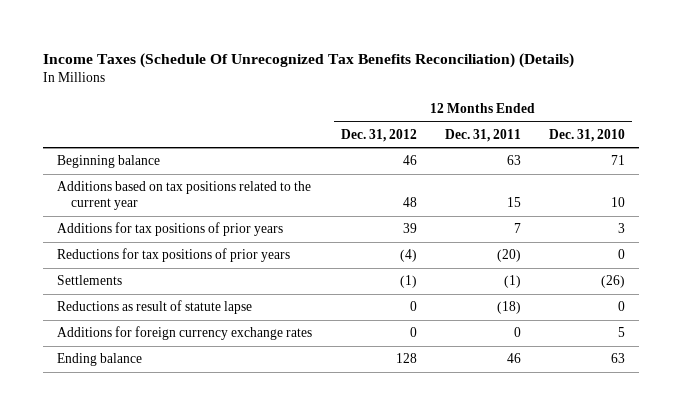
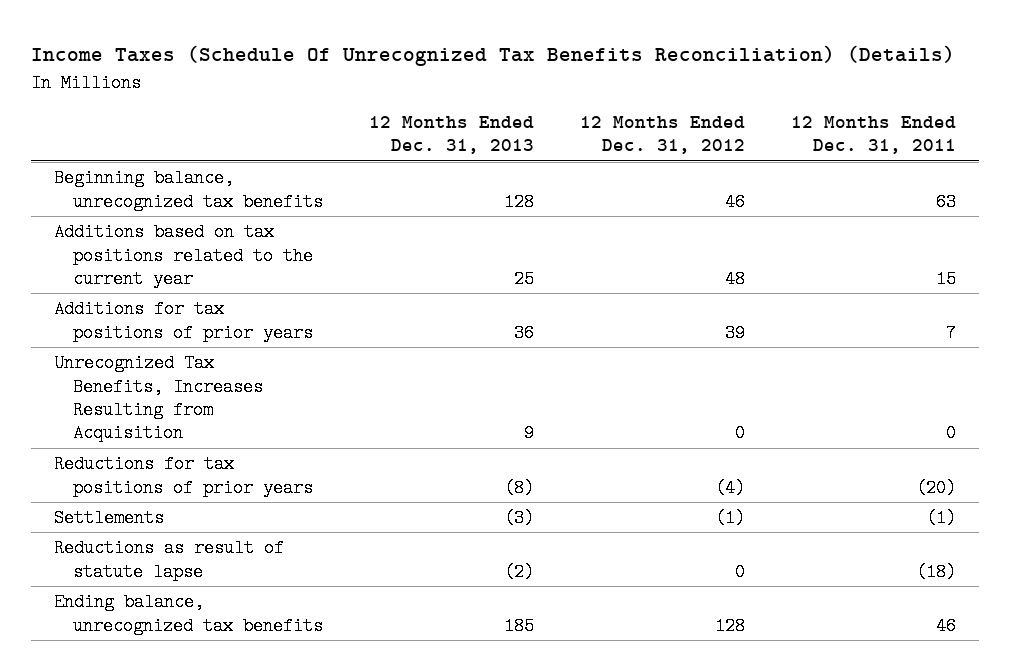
[548,128,625,142] Dec. 31, 2010 -> none
none -> [369,116,535,155] 12 Months Ended Dec. 31, 2013
[57,155,161,169] Beginning balance -> [54,169,324,211] Beginning balance, unrecognized tax benefits
none -> [54,354,264,443] Unrecognized Tax Benefits, Increases Resulting from Acquisition
[57,326,313,341] Additions for foreign currency exchange rates -> none
[57,353,143,367] Ending balance -> [54,593,324,635] Ending balance, unrecognized tax benefits

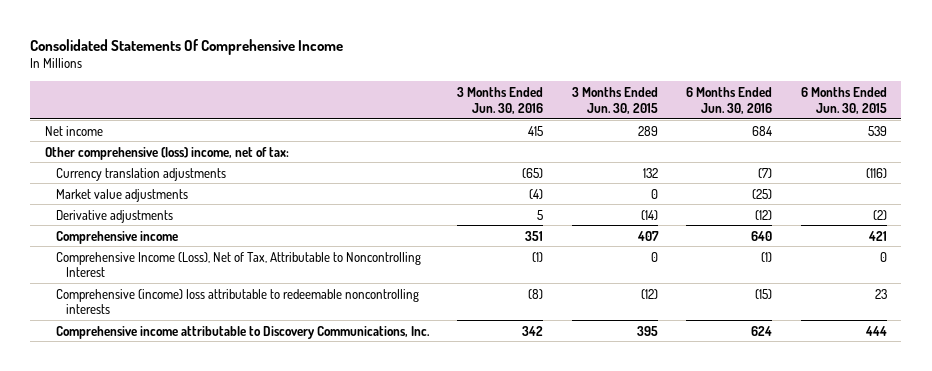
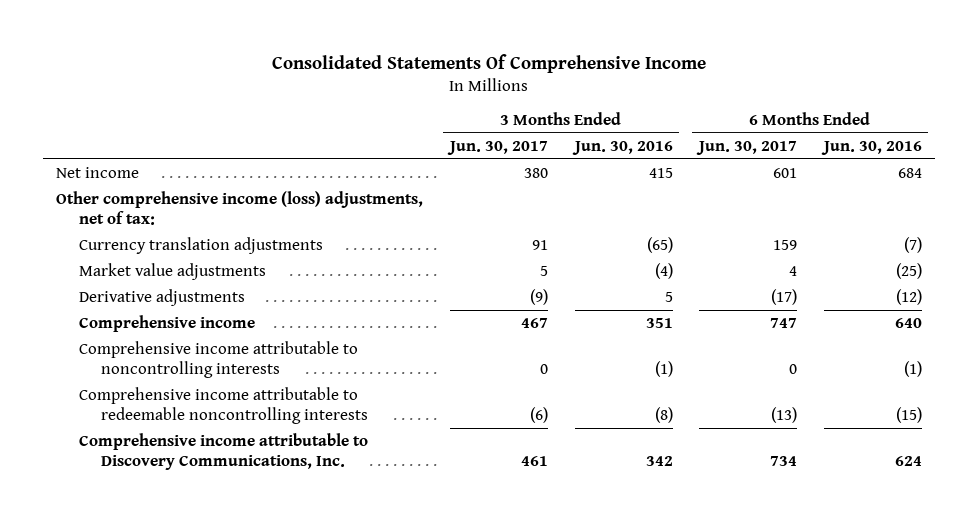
[571,86,658,114] 3 Months Ended Jun. 30, 2015 -> none
[801,86,888,114] 6 Months Ended Jun. 30, 2015 -> none
none -> [447,140,549,155] Jun. 30, 2017
none -> [696,140,798,155] Jun. 30, 2017
[44,146,289,160] Other comprehensive (loss) income, net of tax: -> [56,191,424,226] Other comprehensive income (loss) adjustments, net of tax:
[55,251,421,278] Comprehensive Income (Loss), Net of Tax, Attributable to Noncontrolling Interest -> [78,341,358,379] Comprehensive income attributable to noncontrolling interests
[55,288,419,315] Comprehensive (income) loss attributable to redeemable noncontrolling interests -> [78,387,369,425] Comprehensive income attributable to redeemable noncontrolling interests

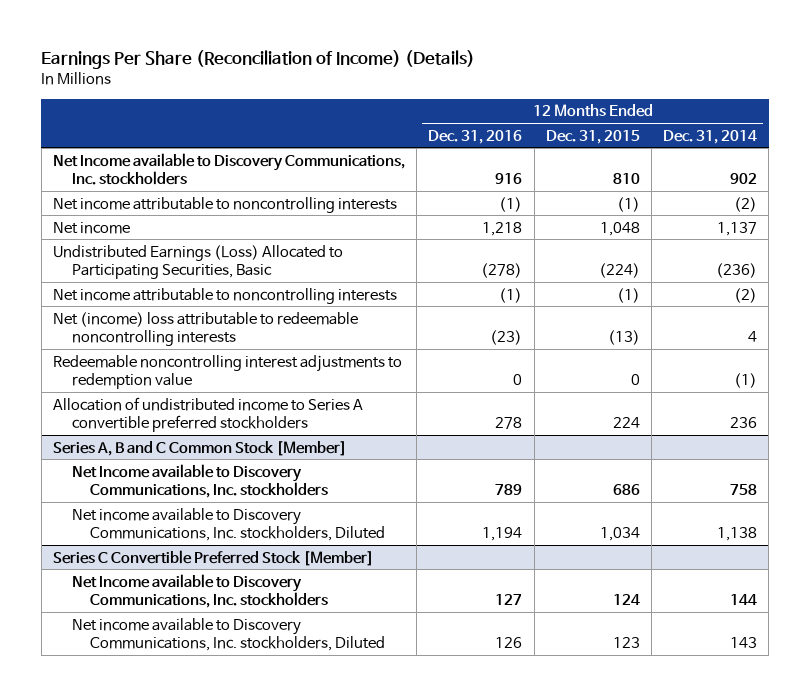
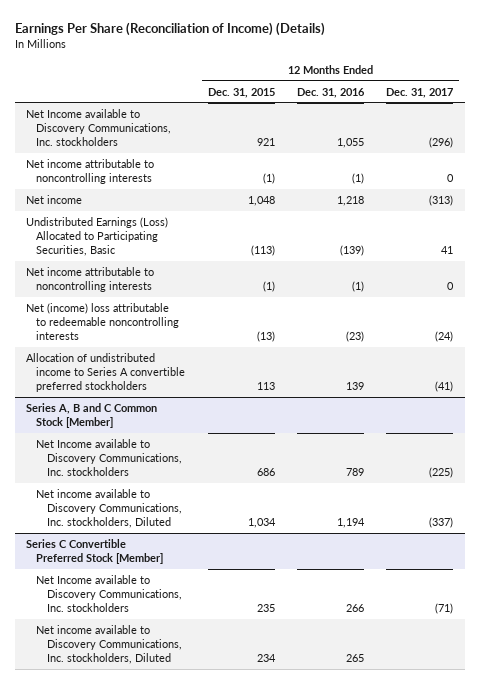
[663,129,758,144] Dec. 31, 2014 -> none
none -> [386,87,454,98] Dec. 31, 2017
[495,172,523,184] 916 -> [337,137,365,148] 1,055
[612,172,640,184] 810 -> [256,137,275,146] 921
[481,262,523,278] (278) -> [340,244,365,256] (139)
[598,262,640,278] (224) -> [250,244,275,256] (113)
[52,354,402,389] Redeemable noncontrolling interest adjustments to redemption value -> none
[495,416,523,429] 278 -> [346,381,365,390] 139
[612,416,640,428] 224 -> [256,381,275,390] 113
[495,593,523,605] 127 -> [346,603,365,612] 266
[612,593,640,605] 124 -> [256,603,275,612] 235
[495,636,523,648] 126 -> [346,653,365,662] 265
[612,636,640,648] 123 -> [256,653,276,662] 234

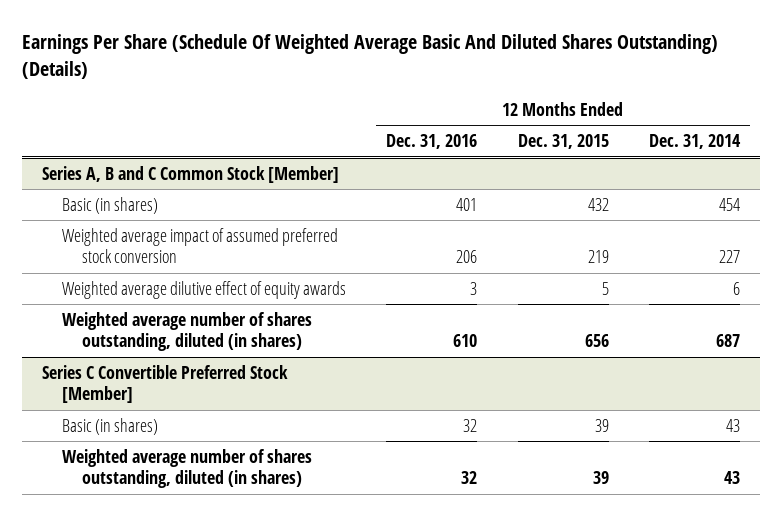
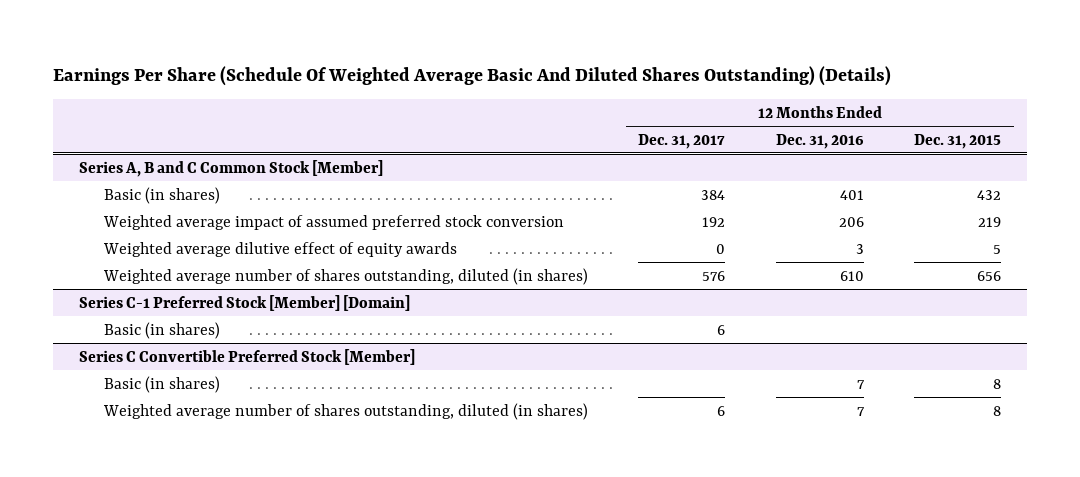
[648,133,741,149] Dec. 31, 2014 -> none
none -> [638,133,726,149] Dec. 31, 2017
none -> [78,294,410,311] Series C-1 Preferred Stock [Member] [Domain]
none -> [103,321,220,339] Basic (in shares)
[463,418,478,432] 32 -> [856,379,865,389] 7
[594,418,609,432] 39 -> [993,378,1002,389] 8
[461,471,478,485] 32 -> [856,406,865,416] 7
[592,471,609,485] 39 -> [993,405,1002,416] 8

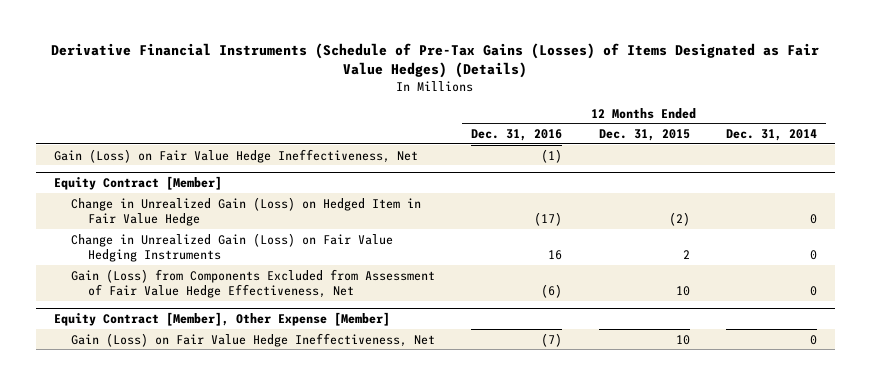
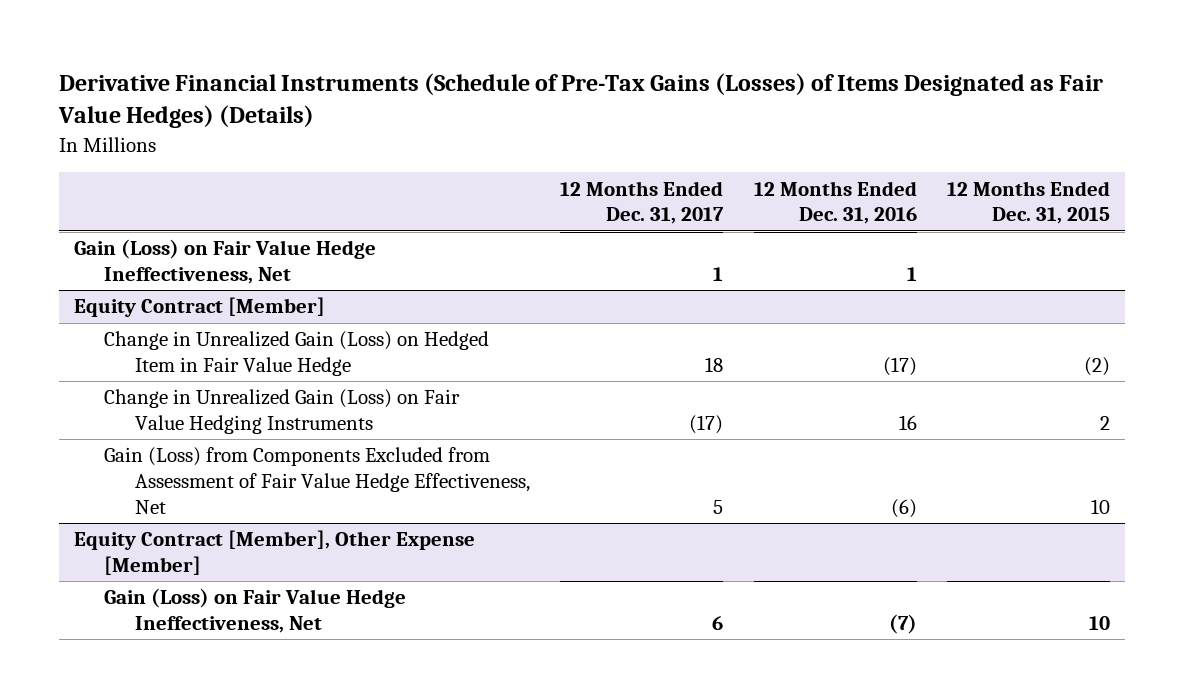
[725,128,817,141] Dec. 31, 2014 -> none
none -> [560,180,725,225] 12 Months Ended Dec. 31, 2017
[541,148,563,163] (1) -> [906,267,917,282] 1

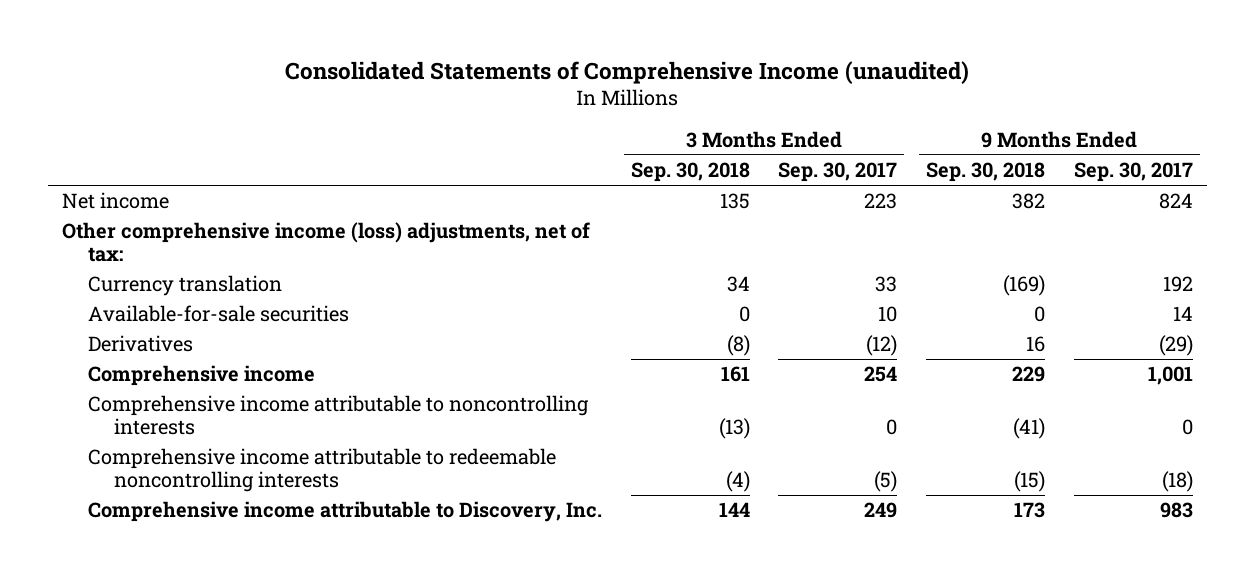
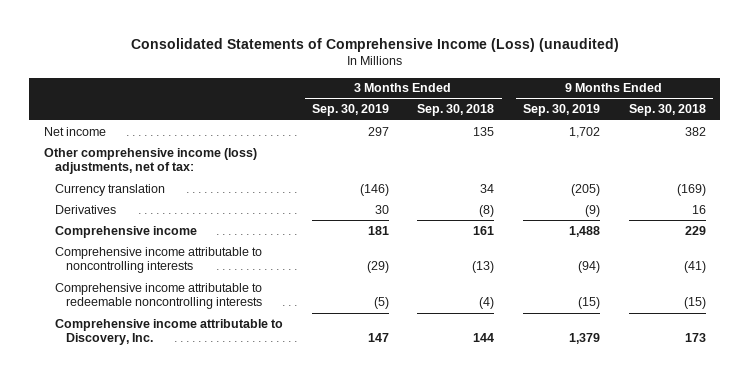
[285,60,970,84] Consolidated Statements of Comprehensive Income (unaudited) -> [130,37,619,52] Consolidated Statements of Comprehensive Income (Loss) (unaudited)
[778,162,898,183] Sep. 30, 2017 -> none
[1073,162,1193,183] Sep. 30, 2017 -> none
none -> [311,104,389,117] Sep. 30, 2019
none -> [523,104,601,117] Sep. 30, 2019
[88,305,350,323] Available-for-sale securities -> none

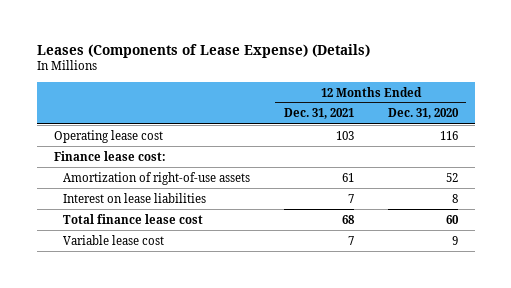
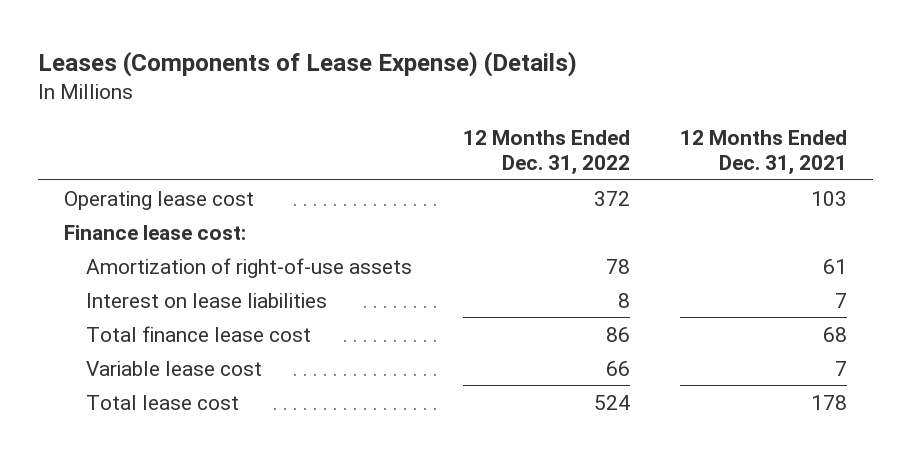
[387,108,459,120] Dec. 31, 2020 -> none
none -> [462,129,630,176] 12 Months Ended Dec. 31, 2022
none -> [86,394,240,410] Total lease cost

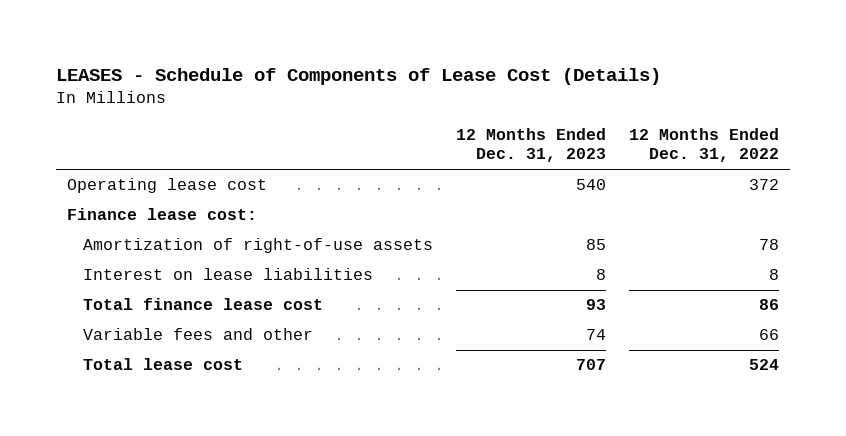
[38,50,578,77] Leases (Components of Lease Expense) (Details) -> [55,67,661,85] LEASES - Schedule of Components of Lease Cost (Details)
[680,129,848,176] 12 Months Ended Dec. 31, 2021 -> none
none -> [455,127,606,163] 12 Months Ended Dec. 31, 2023
[86,360,263,376] Variable lease cost -> [82,328,313,341] Variable fees and other

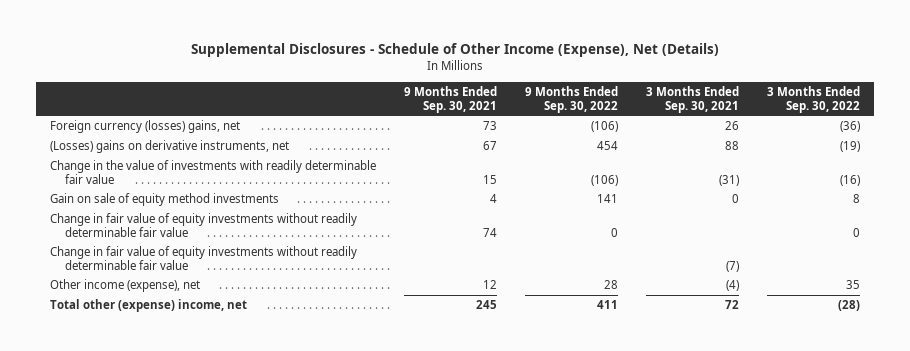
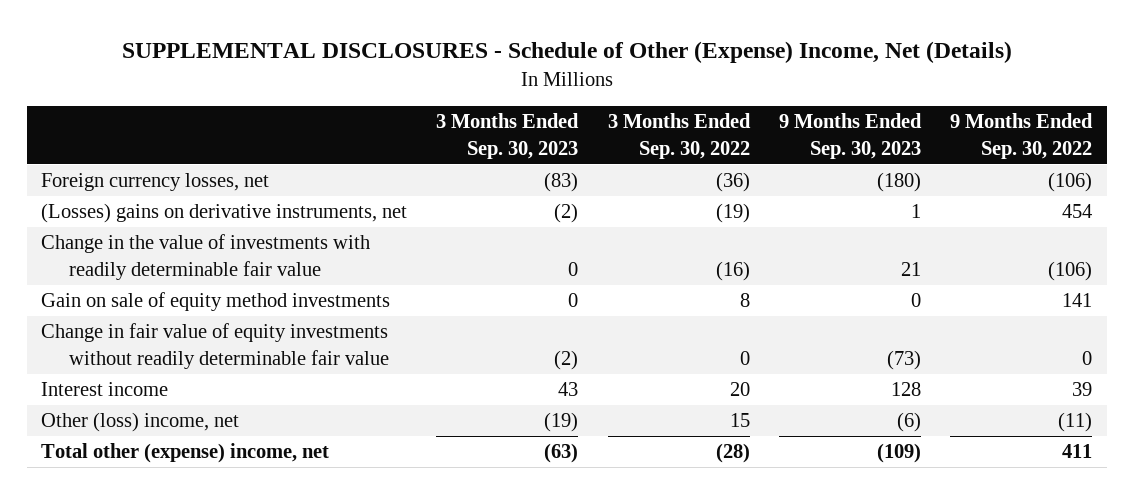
[191,43,720,58] Supplemental Disclosures - Schedule of Other Income (Expense), Net (Details) -> [121,41,1012,64] SUPPLEMENTAL DISCLOSURES - Schedule of Other (Expense) Income, Net (Details)
[404,85,498,113] 9 Months Ended Sep. 30, 2021 -> none
[646,85,740,113] 3 Months Ended Sep. 30, 2021 -> none
none -> [436,113,580,159] 3 Months Ended Sep. 30, 2023
none -> [779,113,923,159] 9 Months Ended Sep. 30, 2023
[50,120,241,134] Foreign currency (losses) gains, net -> [41,173,270,192] Foreign currency losses, net
[50,246,358,270] Change in fair value of equity investments without readily determinable fair value -> none
none -> [41,382,169,397] Interest income
[50,279,201,293] Other income (expense), net -> [41,412,240,433] Other (loss) income, net
[604,280,619,290] 28 -> [1058,412,1093,433] (11)
[846,280,861,290] 35 -> [729,413,750,428] 15

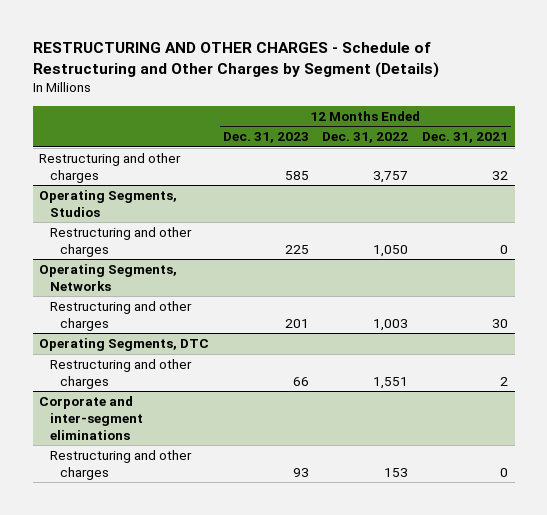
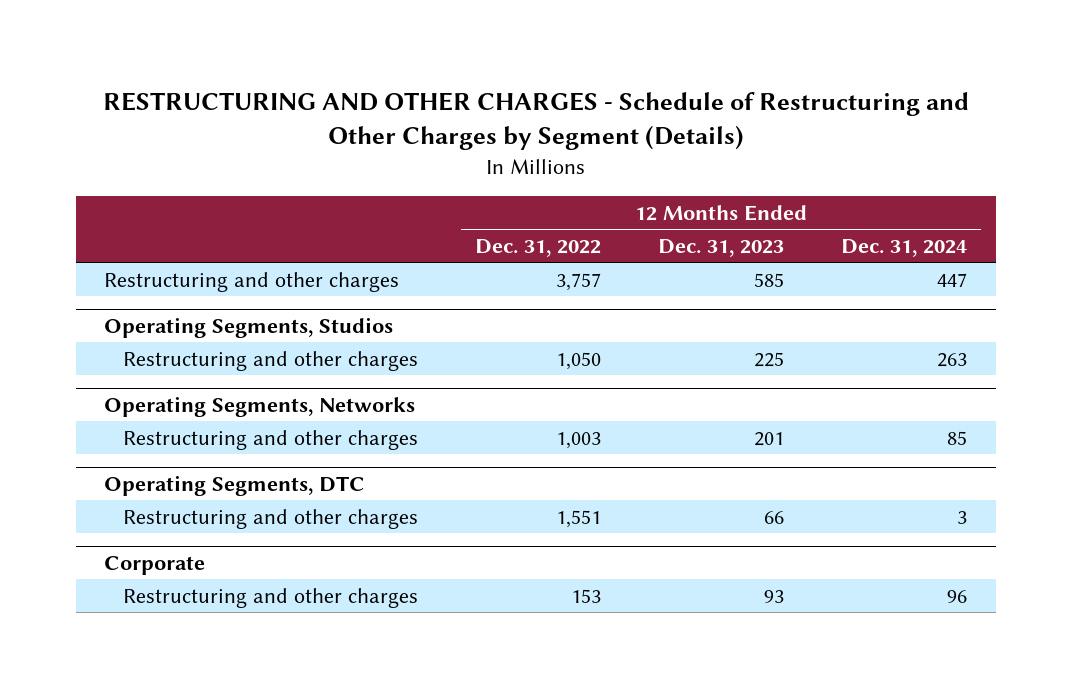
[421,132,508,144] Dec. 31, 2021 -> none
none -> [841,238,968,257] Dec. 31, 2024
[39,396,143,440] Corporate and inter-segment eliminations -> [104,555,206,575] Corporate

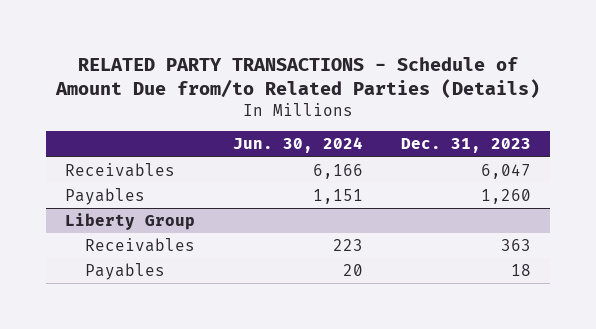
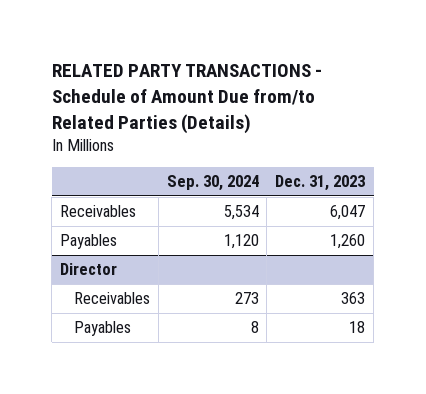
[233,137,364,154] Jun. 30, 2024 -> none
none -> [166,175,259,192] Sep. 30, 2024
[65,213,196,231] Liberty Group -> [60,263,118,276] Director

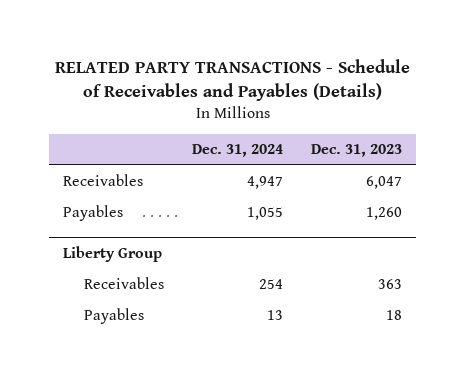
[51,64,322,134] RELATED PARTY TRANSACTIONS - Schedule of Amount Due from/to Related Parties (Details) -> [54,59,410,102] RELATED PARTY TRANSACTIONS - Schedule of Receivables and Payables (Details)
[166,175,259,192] Sep. 30, 2024 -> none
none -> [192,144,284,158] Dec. 31, 2024
[60,263,118,276] Director -> [63,245,163,262] Liberty Group

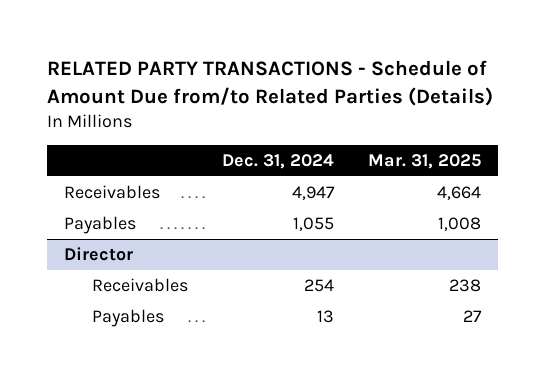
[54,59,410,102] RELATED PARTY TRANSACTIONS - Schedule of Receivables and Payables (Details) -> [47,60,494,106] RELATED PARTY TRANSACTIONS - Schedule of Amount Due from/to Related Parties (Details)
[310,144,402,158] Dec. 31, 2023 -> none
none -> [368,153,482,169] Mar. 31, 2025
[63,245,163,262] Liberty Group -> [64,247,134,262] Director

